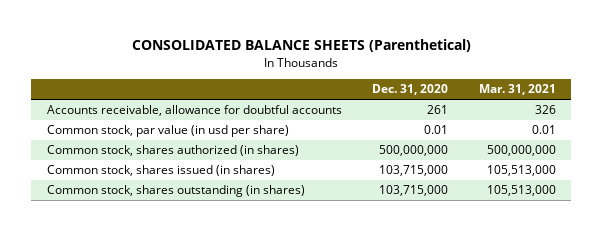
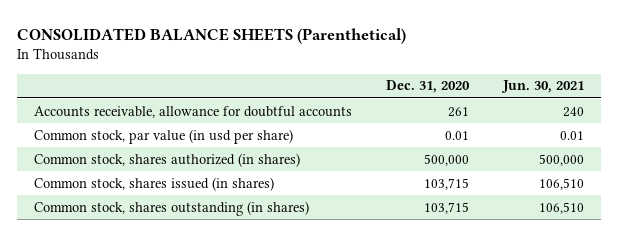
[478,84,556,96] Mar. 31, 2021 -> none
none -> [500,80,584,94] Jun. 30, 2021
[379,145,449,157] 500,000,000 -> [423,153,469,166] 500,000
[379,165,449,177] 103,715,000 -> [423,177,469,190] 103,715
[379,185,449,197] 103,715,000 -> [423,201,469,214] 103,715

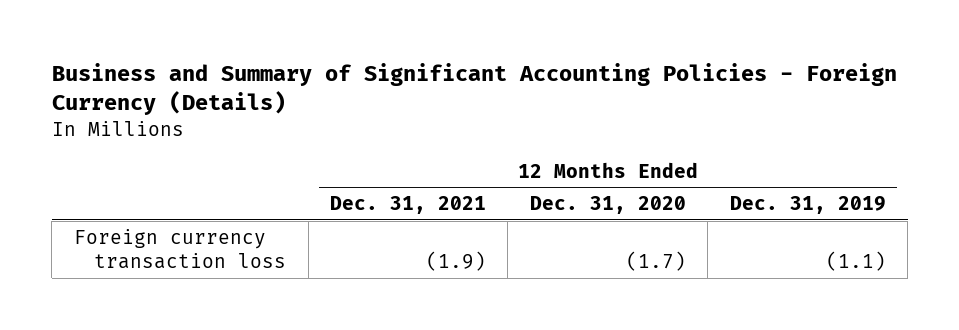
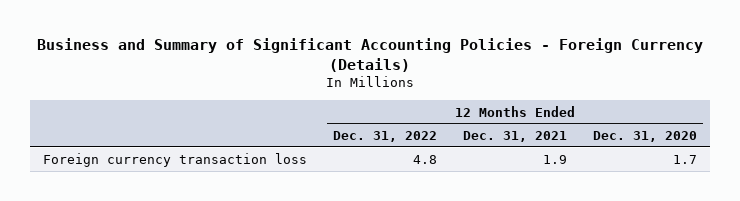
[729,196,886,215] Dec. 31, 2019 -> none
none -> [333,130,438,142] Dec. 31, 2022
[425,251,486,272] (1.9) -> [543,155,568,165] 1.9
[625,251,686,272] (1.7) -> [673,155,698,165] 1.7

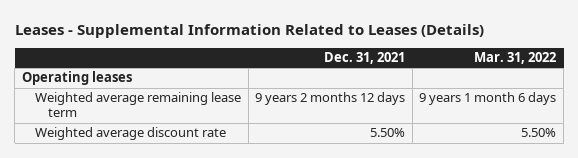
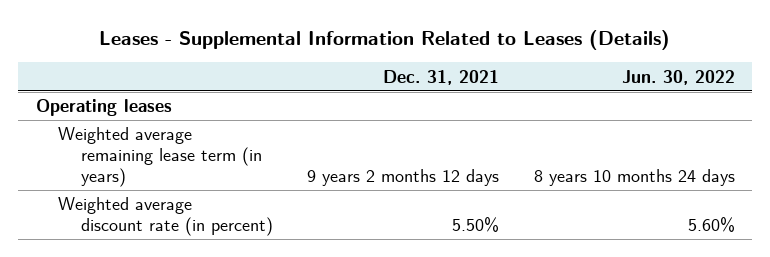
[474,52,557,65] Mar. 31, 2022 -> none
none -> [621,69,735,85] Jun. 30, 2022
[35,92,242,118] Weighted average remaining lease term -> [58,127,262,187] Weighted average remaining lease term (in years)
[35,127,227,141] Weighted average discount rate -> [58,197,273,237] Weighted average discount rate (in percent)

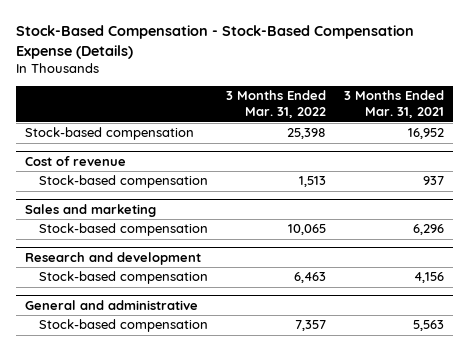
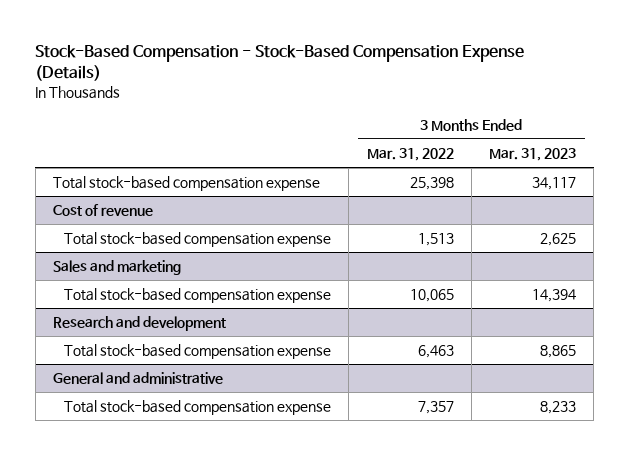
[344,90,445,119] 3 Months Ended Mar. 31, 2021 -> none
none -> [489,148,577,162] Mar. 31, 2023
[25,127,195,141] Stock-based compensation -> [53,176,321,192] Total stock-based compensation expense
[39,175,209,189] Stock-based compensation -> [64,232,332,248] Total stock-based compensation expense
[39,223,209,237] Stock-based compensation -> [64,288,332,304] Total stock-based compensation expense
[39,271,209,285] Stock-based compensation -> [64,344,332,360] Total stock-based compensation expense
[39,319,209,333] Stock-based compensation -> [64,400,332,416] Total stock-based compensation expense

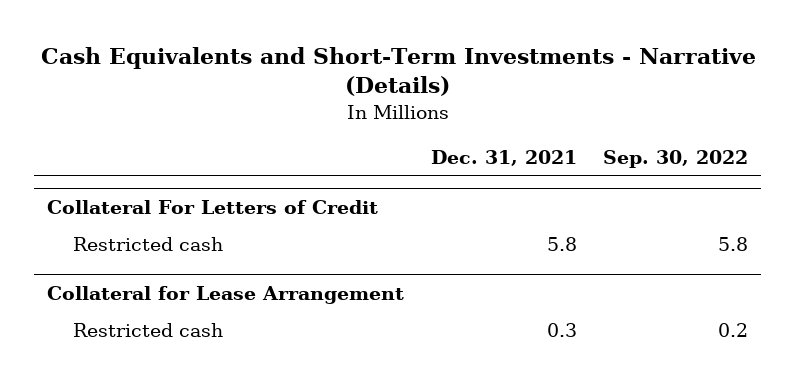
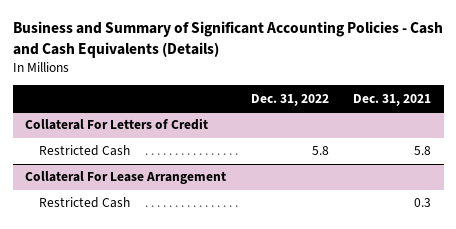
[40,46,756,97] Cash Equivalents and Short-Term Investments - Narrative (Details) -> [12,21,443,59] Business and Summary of Significant Accounting Policies - Cash and Cash Equivalents (Details)
[603,149,749,168] Sep. 30, 2022 -> none
none -> [250,93,329,106] Dec. 31, 2022
[73,236,224,251] Restricted cash -> [38,145,130,157] Restricted Cash
[47,285,405,304] Collateral for Lease Arrangement -> [25,171,227,185] Collateral For Lease Arrangement
[73,322,224,337] Restricted cash -> [38,197,130,209] Restricted Cash

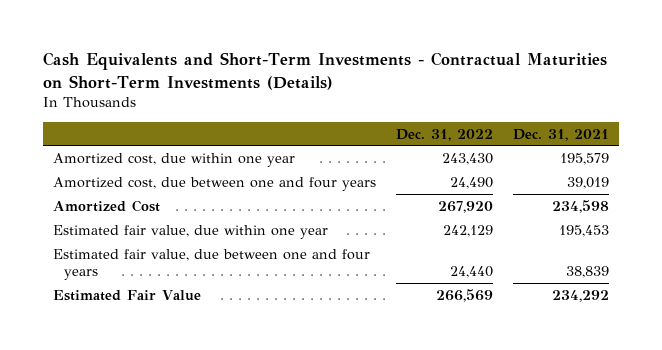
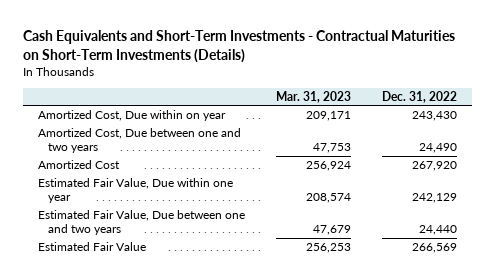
[512,128,609,141] Dec. 31, 2021 -> none
none -> [275,90,351,103] Mar. 31, 2023
[52,152,295,167] Amortized cost, due within one year -> [38,110,227,122] Amortized Cost, Due within on year
[52,176,376,191] Amortized cost, due between one and four years -> [38,128,242,154] Amortized Cost, Due between one and two years
[52,224,328,239] Estimated fair value, due within one year -> [38,178,234,204] Estimated Fair Value, Due within one year
[52,248,370,280] Estimated fair value, due between one and four years -> [38,210,246,236] Estimated Fair Value, Due between one and two years

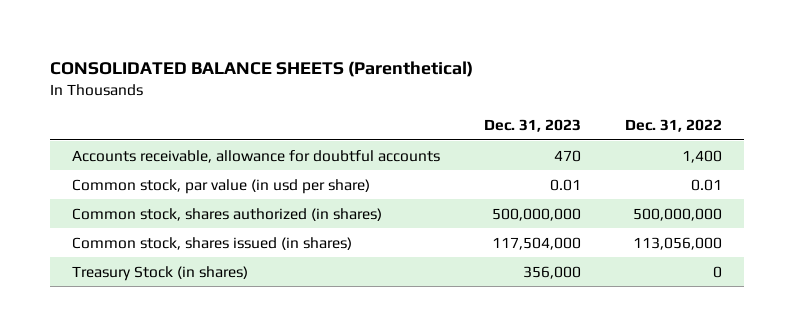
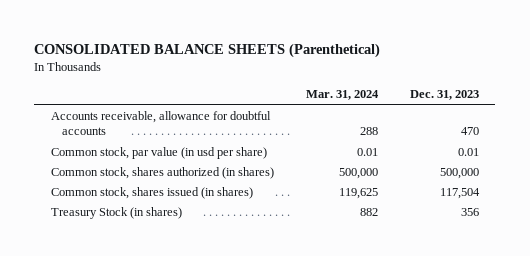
[625,119,723,133] Dec. 31, 2022 -> none
none -> [305,90,379,101] Mar. 31, 2024
[492,207,582,221] 500,000,000 -> [440,168,480,180] 500,000
[492,236,582,250] 117,504,000 -> [440,188,481,200] 117,504
[523,265,582,279] 356,000 -> [461,208,480,217] 356

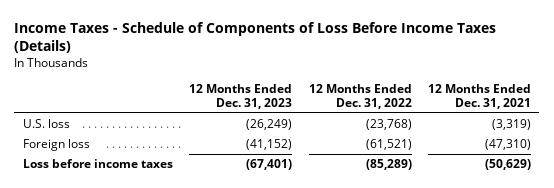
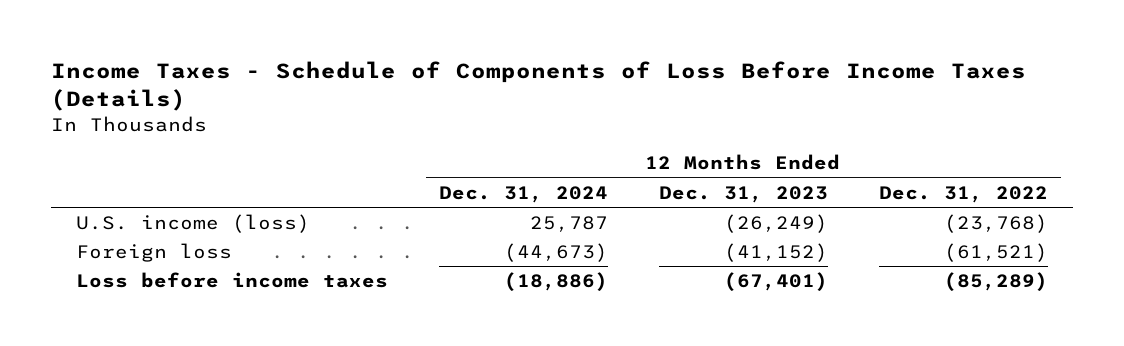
[428,83,532,109] 12 Months Ended Dec. 31, 2021 -> none
none -> [438,185,608,203] Dec. 31, 2024
[22,119,70,129] U.S. loss -> [76,213,311,233] U.S. income (loss)

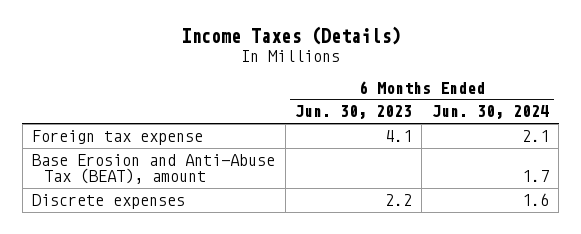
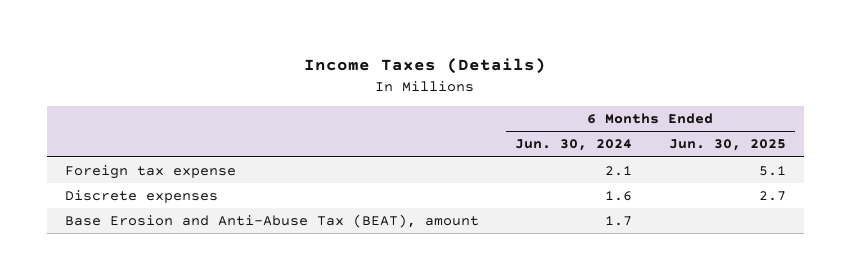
[295,105,413,120] Jun. 30, 2023 -> none
none -> [668,139,786,152] Jun. 30, 2025
[32,154,276,185] Base Erosion and Anti-Abuse Tax (BEAT), amount -> [64,214,479,229] Base Erosion and Anti-Abuse Tax (BEAT), amount

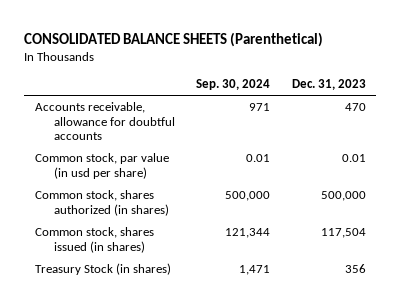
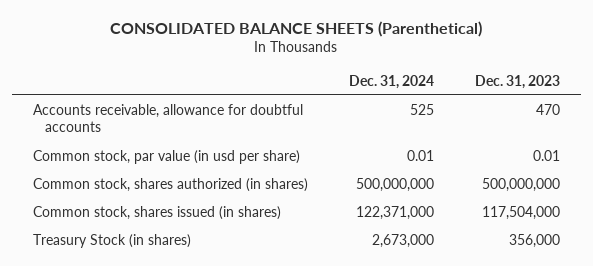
[196,79,271,91] Sep. 30, 2024 -> none
none -> [348,74,434,89] Dec. 31, 2024
[320,191,366,202] 500,000 -> [482,178,561,193] 500,000,000
[320,228,366,239] 117,504 -> [482,206,561,221] 117,504,000
[344,264,366,274] 356 -> [509,234,561,249] 356,000

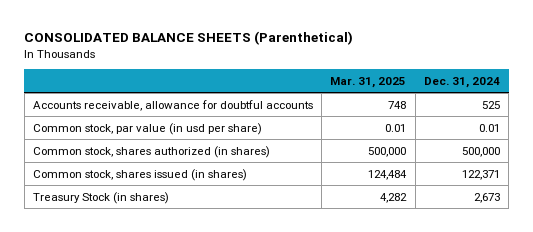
[475,74,561,89] Dec. 31, 2023 -> none
none -> [330,76,407,88] Mar. 31, 2025
[355,178,434,193] 500,000,000 -> [462,146,501,157] 500,000
[355,206,434,221] 122,371,000 -> [462,169,501,180] 122,371
[371,234,434,249] 2,673,000 -> [474,192,501,203] 2,673

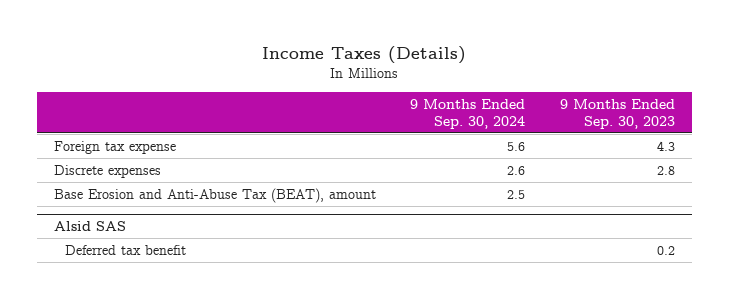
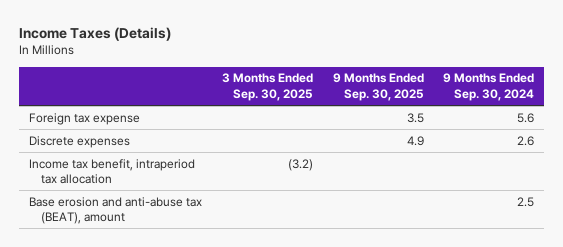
[559,99,675,129] 9 Months Ended Sep. 30, 2023 -> none
none -> [221,73,313,102] 3 Months Ended Sep. 30, 2025
none -> [332,73,424,102] 9 Months Ended Sep. 30, 2025
[53,221,126,232] Alsid SAS -> none
[64,244,186,255] Deferred tax benefit -> none
none -> [28,158,195,185] Income tax benefit, intraperiod tax allocation
[53,187,376,203] Base Erosion and Anti-Abuse Tax (BEAT), amount -> [28,196,202,225] Base erosion and anti-abuse tax (BEAT), amount

